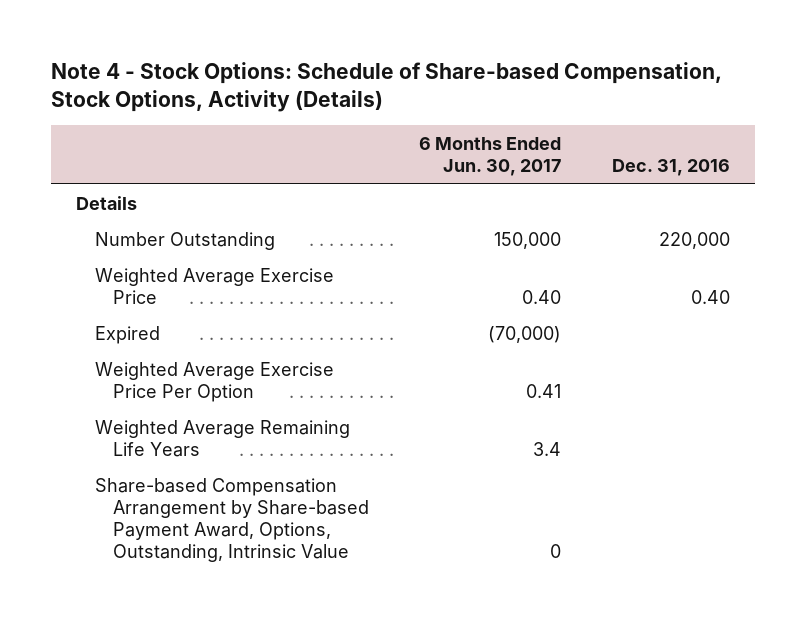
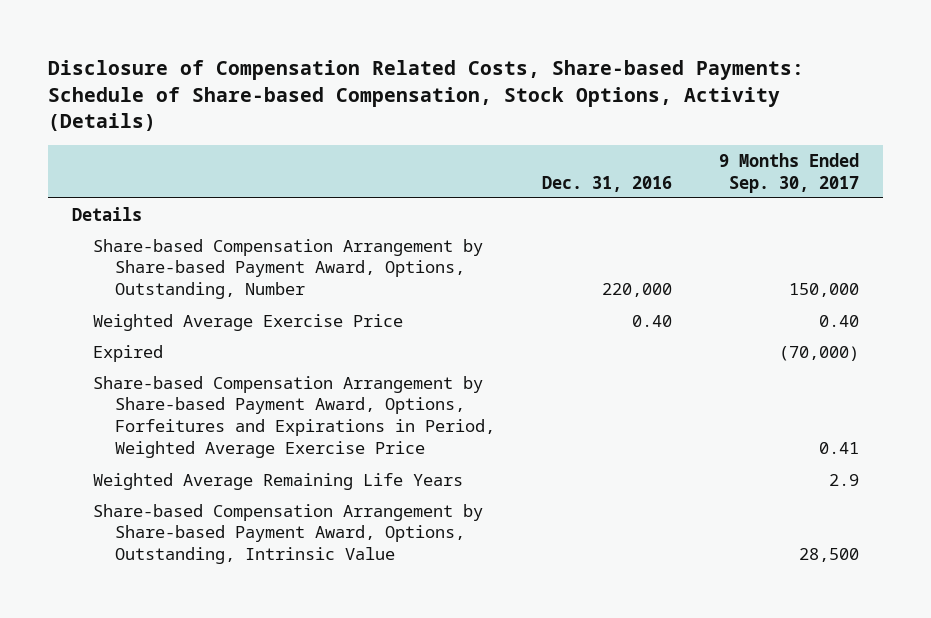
[50,61,722,113] Note 4 - Stock Options: Schedule of Share-based Compensation, Stock Options, Activity (Details) -> [48,60,805,132] Disclosure of Compensation Related Costs, Share-based Payments: Schedule of Share-based Compensation, Stock Options, Activity (Details)
[419,136,562,177] 6 Months Ended Jun. 30, 2017 -> none
none -> [718,152,859,193] 9 Months Ended Sep. 30, 2017
[94,231,275,250] Number Outstanding -> [93,238,484,300] Share-based Compensation Arrangement by Share-based Payment Award, Options, Outstanding, Number
[94,361,334,402] Weighted Average Exercise Price Per Option -> [93,375,495,459] Share-based Compensation Arrangement by Share-based Payment Award, Options, Forfeitures and Expirations in Period, Weighted Average Exercise Price

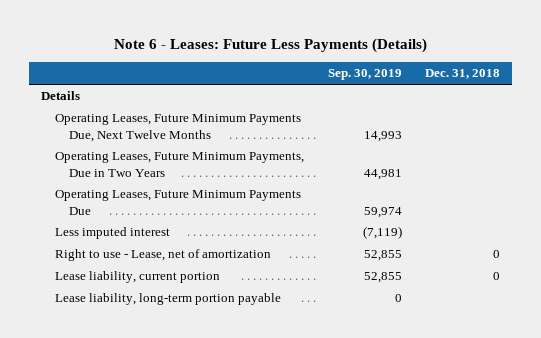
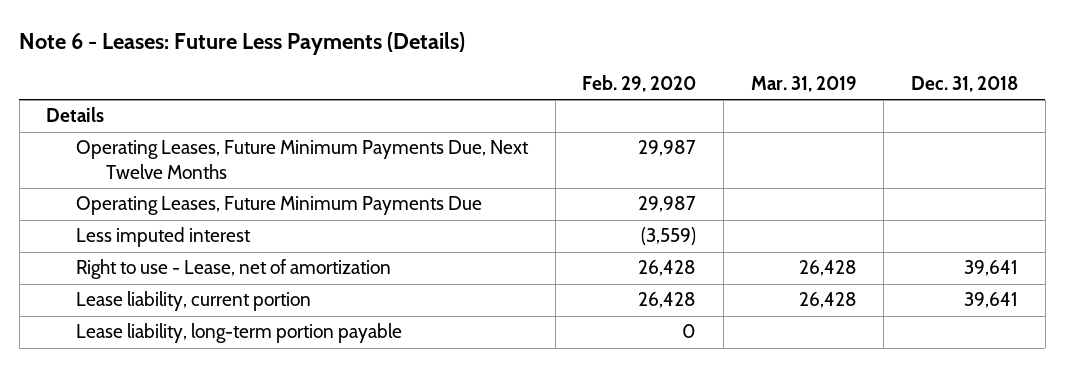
[327,69,402,81] Sep. 30, 2019 -> none
none -> [582,75,697,93] Feb. 29, 2020
none -> [750,76,857,93] Mar. 31, 2019
[55,152,305,177] Operating Leases, Future Minimum Payments, Due in Two Years -> none
[493,250,501,259] 0 -> [964,260,1019,277] 39,641
[493,272,501,281] 0 -> [964,292,1019,309] 39,641

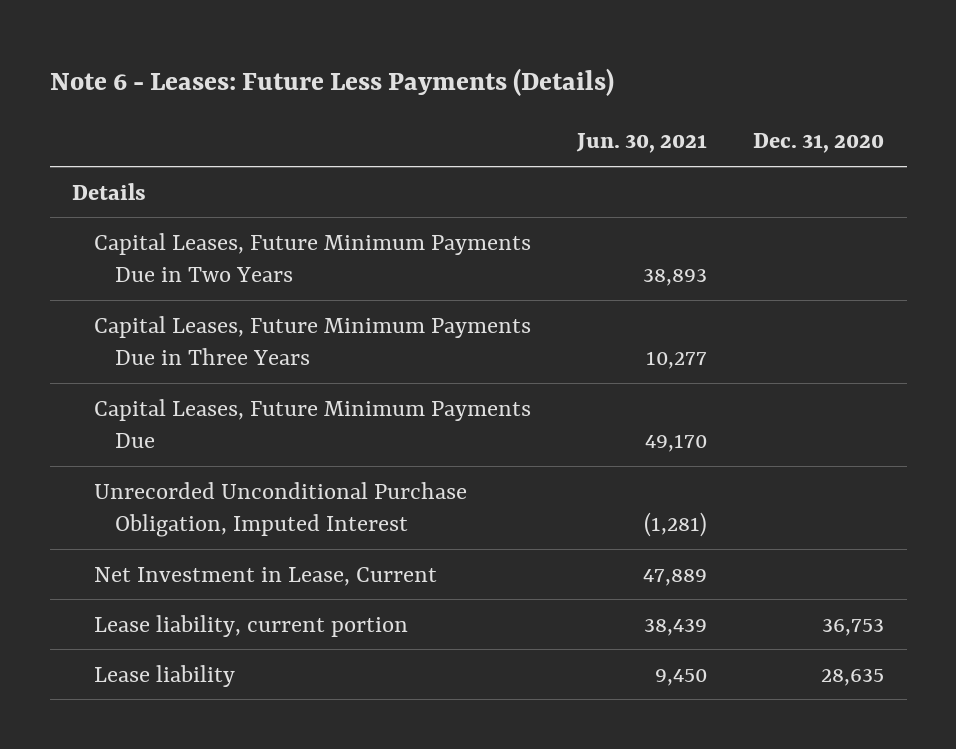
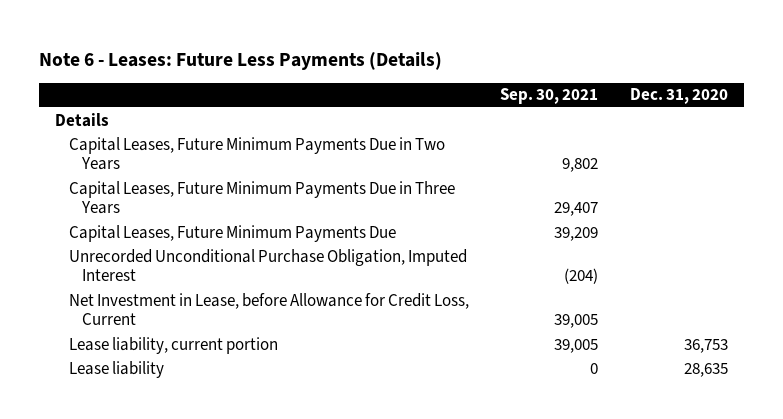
[575,133,707,154] Jun. 30, 2021 -> none
none -> [500,88,599,105] Sep. 30, 2021
[93,566,437,586] Net Investment in Lease, Current -> [68,292,469,326] Net Investment in Lease, before Allowance for Credit Loss, Current

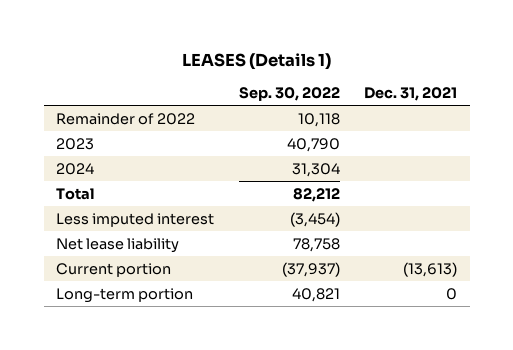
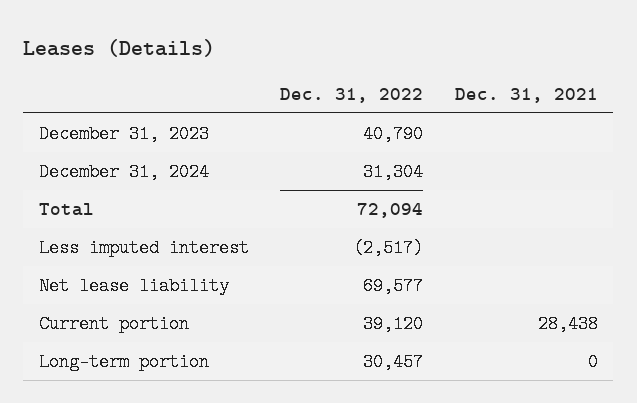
[181,53,331,71] LEASES (Details 1) -> [23,38,216,57] Leases (Details)
[238,87,340,102] Sep. 30, 2022 -> none
none -> [280,87,424,103] Dec. 31, 2022
[55,162,94,175] 2024 -> none
[55,112,195,125] Remainder of 2022 -> [39,125,210,144] December 31, 2023
[55,137,94,150] 2023 -> [39,163,210,182] December 31, 2024
[403,261,458,277] (13,613) -> [537,315,598,334] 28,438

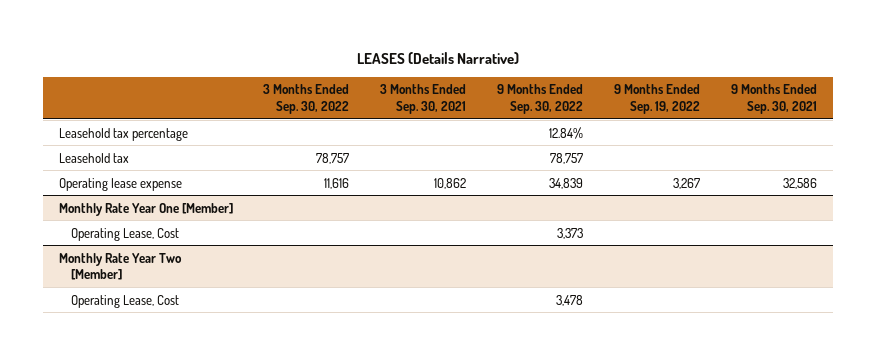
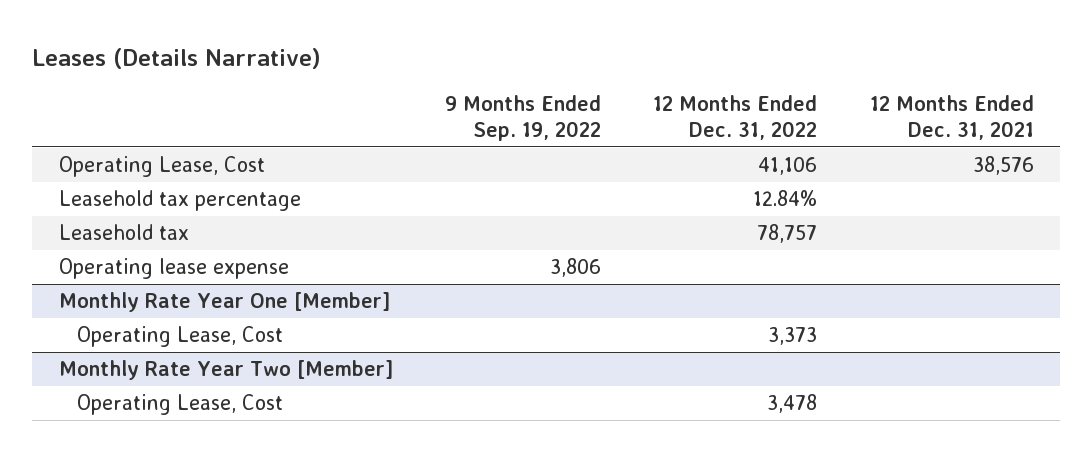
[356,51,519,64] LEASES (Details Narrative) -> [32,47,322,69] Leases (Details Narrative)
[263,84,350,114] 3 Months Ended Sep. 30, 2022 -> none
[380,84,467,114] 3 Months Ended Sep. 30, 2021 -> none
[497,84,584,114] 9 Months Ended Sep. 30, 2022 -> none
[731,84,818,114] 9 Months Ended Sep. 30, 2021 -> none
none -> [653,95,818,141] 12 Months Ended Dec. 31, 2022
none -> [869,95,1034,141] 12 Months Ended Dec. 31, 2021
none -> [58,156,265,178] Operating Lease, Cost
[673,177,701,189] 3,267 -> [549,258,601,278] 3,806

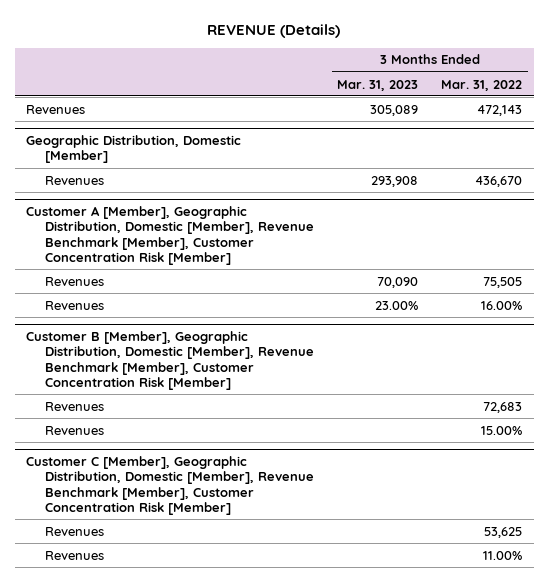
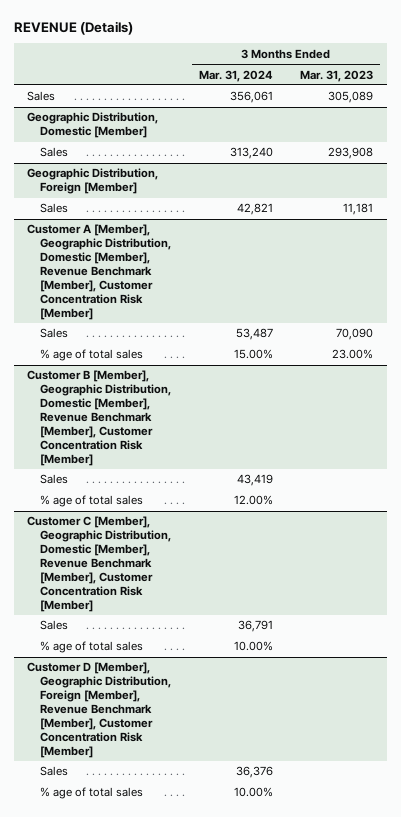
[441,79,523,91] Mar. 31, 2022 -> none
none -> [198,69,273,82] Mar. 31, 2024
[26,104,86,114] Revenues -> [27,91,56,102] Sales
[45,175,105,185] Revenues -> [39,147,68,158] Sales
none -> [27,168,159,195] Geographic Distribution, Foreign [Member]
none -> [39,203,68,214] Sales
[45,276,105,286] Revenues -> [39,328,68,339] Sales
[45,300,105,310] Revenues -> [39,349,143,362] % age of total sales
[45,401,105,411] Revenues -> [39,474,68,485] Sales
[45,425,105,435] Revenues -> [39,495,143,508] % age of total sales
[45,526,105,536] Revenues -> [39,620,68,631] Sales
[45,550,105,560] Revenues -> [39,641,143,654] % age of total sales
none -> [27,662,171,759] Customer D [Member], Geographic Distribution, Foreign [Member], Revenue Benchmark [Member], Customer Concentration Risk [Member]
none -> [39,766,68,777] Sales
none -> [39,787,143,800] % age of total sales

